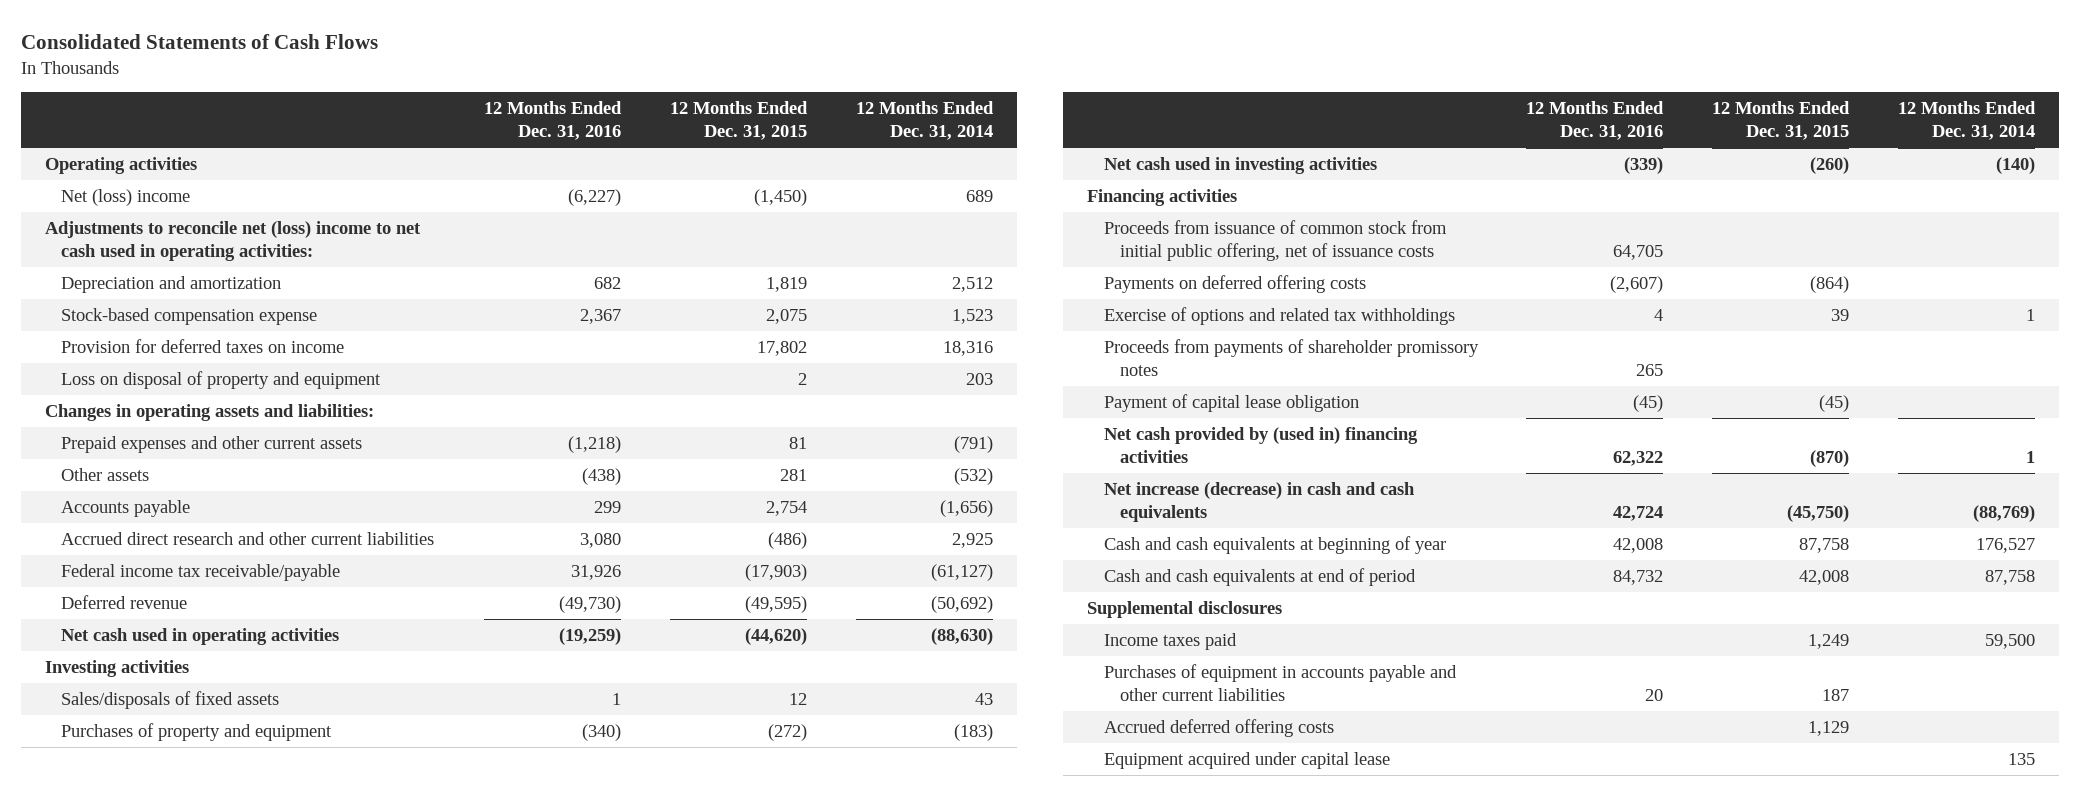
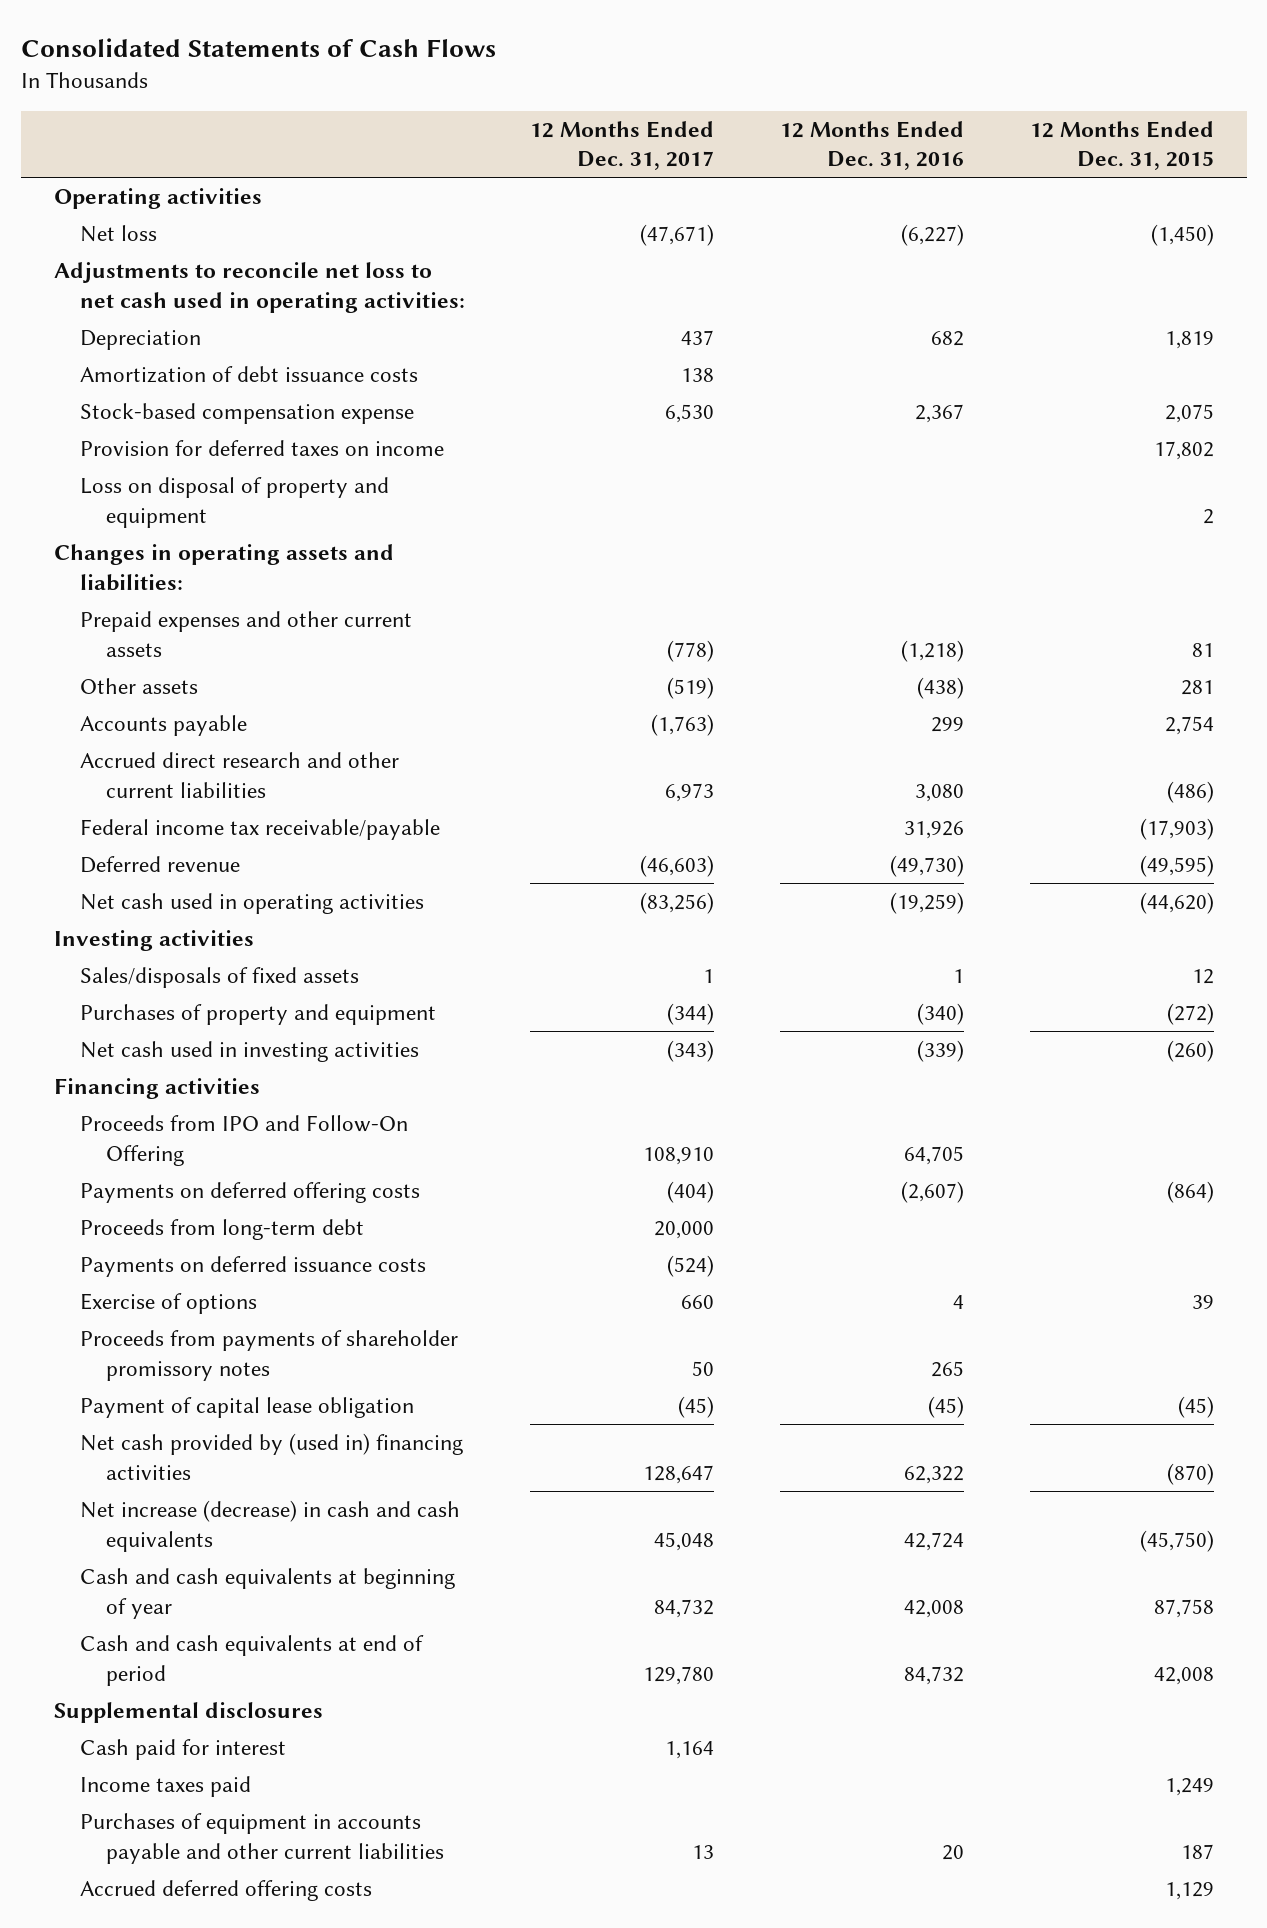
[855,101,994,141] 12 Months Ended Dec. 31, 2014 -> none
none -> [530,120,715,171] 12 Months Ended Dec. 31, 2017
[61,188,191,206] Net (loss) income -> [79,225,157,243] Net loss
[44,220,421,261] Adjustments to reconcile net (loss) income to net cash used in operating activities: -> [53,262,465,313] Adjustments to reconcile net loss to net cash used in operating activities:
[61,275,282,293] Depreciation and amortization -> [79,330,201,351] Depreciation
none -> [79,366,418,384] Amortization of debt issuance costs
[1103,219,1447,261] Proceeds from issuance of common stock from initial public offering, net of issuance costs -> [79,1115,408,1166] Proceeds from IPO and Follow-On Offering
none -> [79,1219,364,1241] Proceeds from long-term debt
none -> [79,1256,426,1278] Payments on deferred issuance costs
[1103,306,1455,325] Exercise of options and related tax withholdings -> [79,1293,257,1315] Exercise of options
none -> [79,1739,286,1761] Cash paid for interest
[1103,751,1390,769] Equipment acquired under capital lease -> none

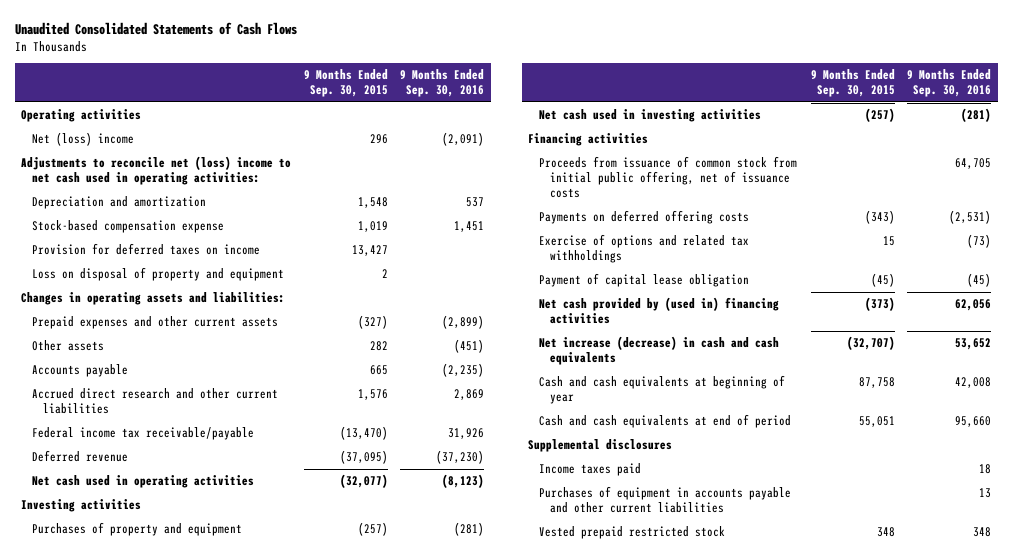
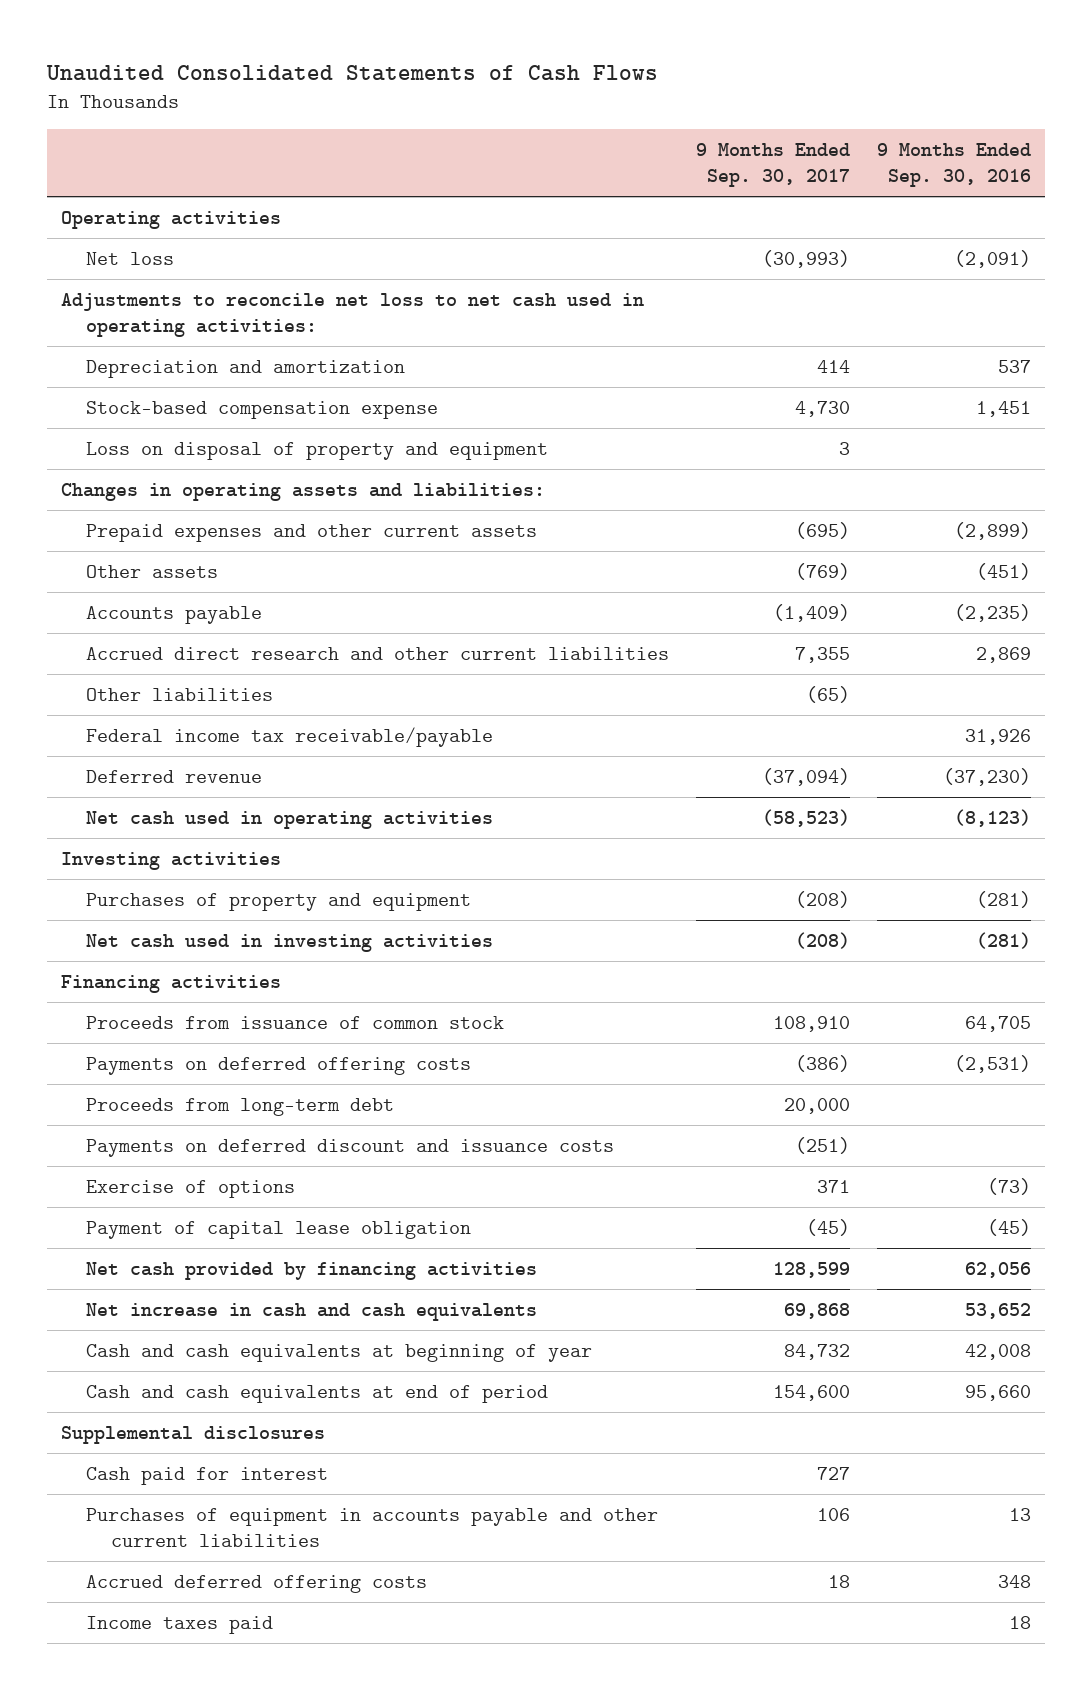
[303,69,388,98] 9 Months Ended Sep. 30, 2015 -> none
none -> [695,143,850,188] 9 Months Ended Sep. 30, 2017
[32,132,135,147] Net (loss) income -> [85,251,174,265] Net loss
[21,156,292,186] Adjustments to reconcile net (loss) income to net cash used in operating activities: -> [60,292,644,338] Adjustments to reconcile net loss to net cash used in operating activities:
[32,243,261,256] Provision for deferred taxes on income -> none
none -> [85,687,273,701] Other liabilities
[539,156,798,199] Proceeds from issuance of common stock from initial public offering, net of issuance costs -> [85,1015,504,1029] Proceeds from issuance of common stock
none -> [85,1097,394,1116] Proceeds from long-term debt
none -> [85,1138,614,1157] Payments on deferred discount and issuance costs
[539,234,750,264] Exercise of options and related tax withholdings -> [85,1179,295,1198] Exercise of options
[539,297,780,325] Net cash provided by (used in) financing activities -> [85,1261,537,1280] Net cash provided by financing activities
[539,336,780,366] Net increase (decrease) in cash and cash equivalents -> [85,1302,537,1321] Net increase in cash and cash equivalents
none -> [85,1466,328,1485] Cash paid for interest
[539,526,726,540] Vested prepaid restricted stock -> [85,1574,427,1593] Accrued deferred offering costs
[539,463,642,477] Income taxes paid -> [85,1615,273,1634] Income taxes paid

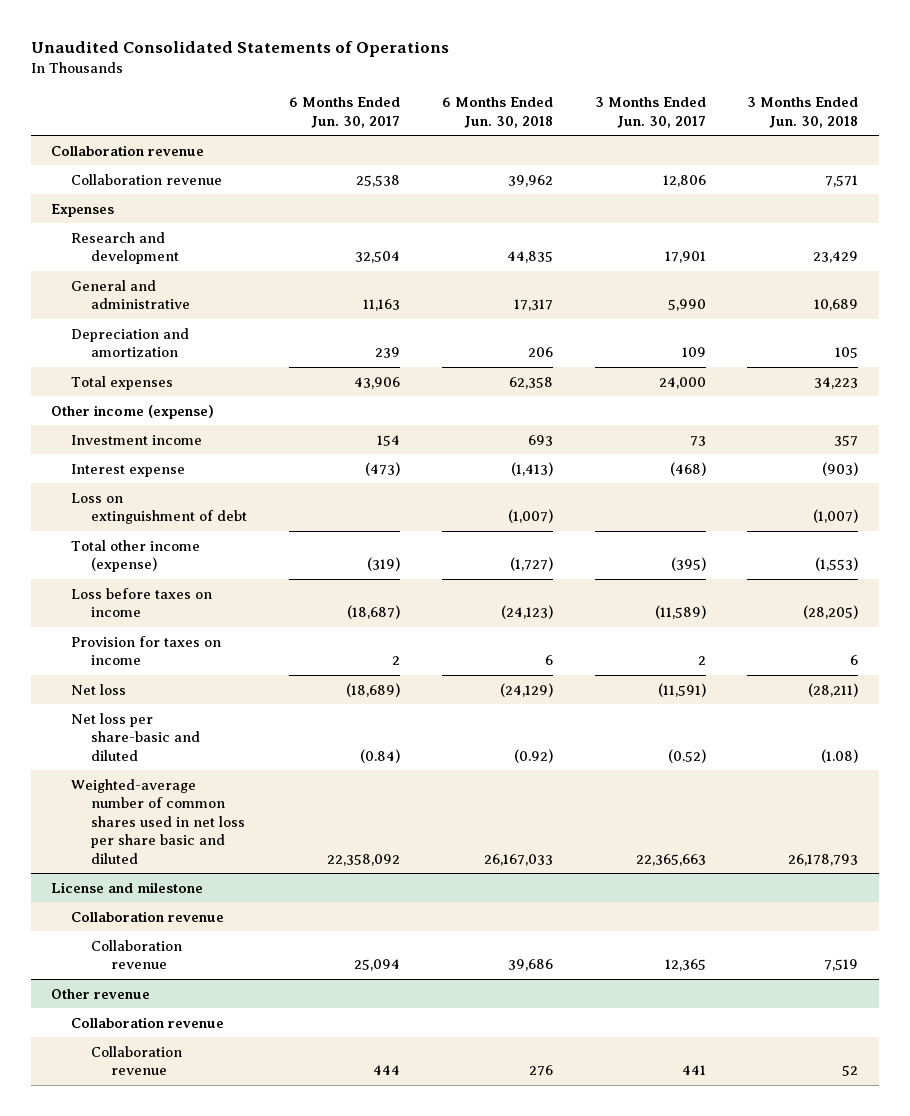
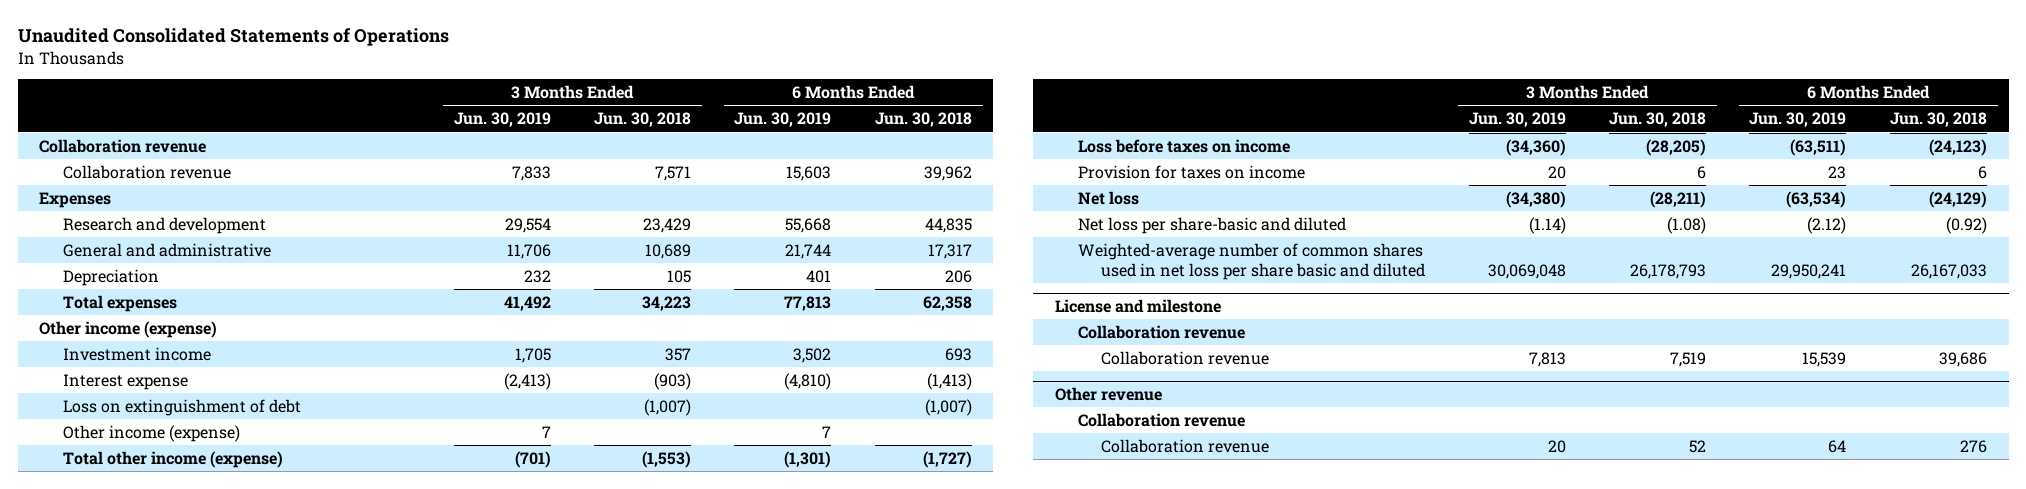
[289,97,401,128] 6 Months Ended Jun. 30, 2017 -> none
[594,97,706,128] 3 Months Ended Jun. 30, 2017 -> none
none -> [453,112,551,128] Jun. 30, 2019
none -> [734,112,832,128] Jun. 30, 2019
[71,327,190,358] Depreciation and amortization -> [62,268,159,286] Depreciation
none -> [62,424,240,442] Other income (expense)

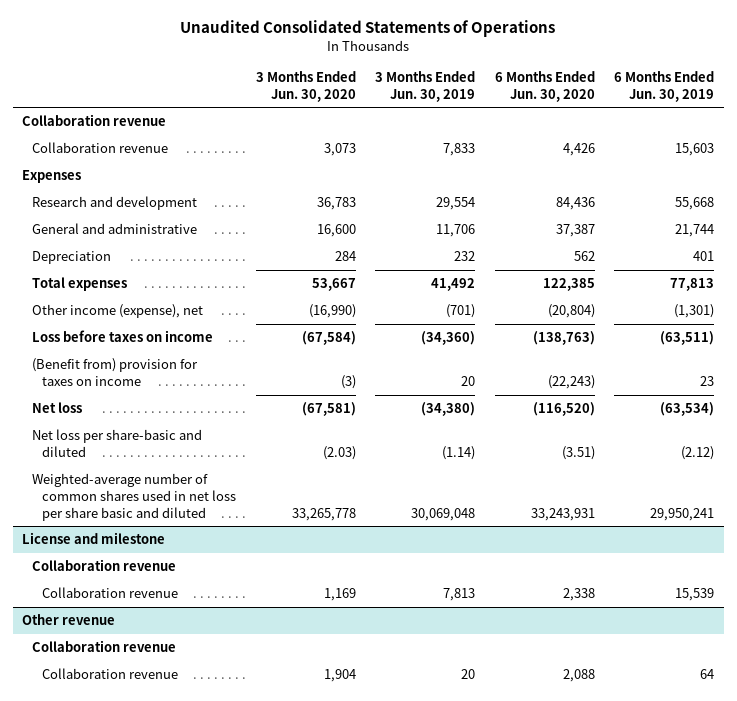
[594,112,692,128] Jun. 30, 2018 -> none
[874,112,972,128] Jun. 30, 2018 -> none
none -> [255,71,356,102] 3 Months Ended Jun. 30, 2020
none -> [494,71,595,102] 6 Months Ended Jun. 30, 2020
[39,320,218,338] Other income (expense) -> none
[62,346,211,361] Investment income -> none
[62,373,188,390] Interest expense -> none
[62,398,301,416] Loss on extinguishment of debt -> none
[62,424,240,442] Other income (expense) -> none
[62,450,283,468] Total other income (expense) -> [32,304,204,319] Other income (expense), net
[1077,164,1305,179] Provision for taxes on income -> [32,358,199,387] (Benefit from) provision for taxes on income

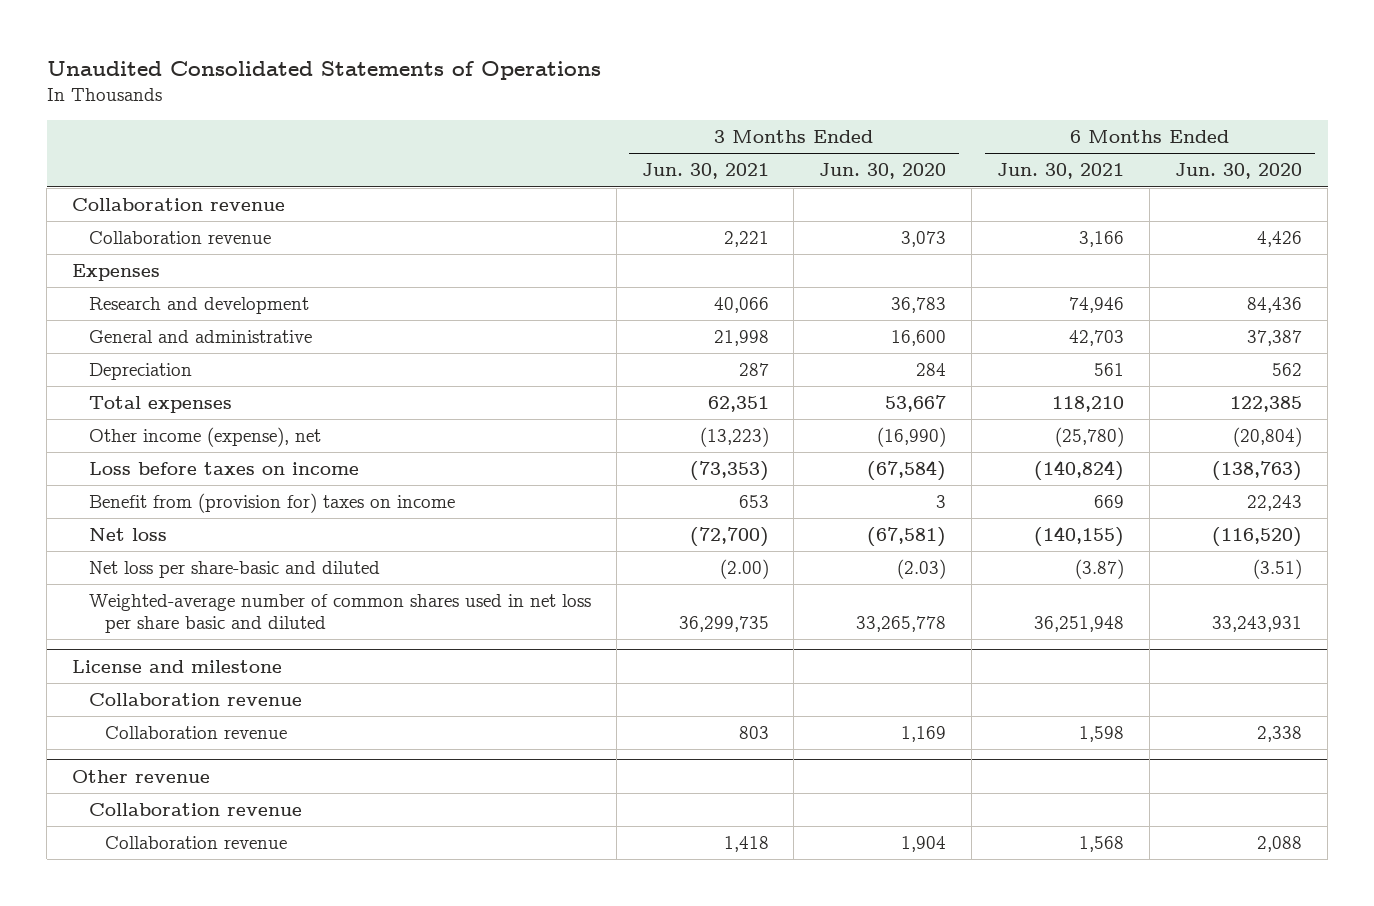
[375,71,476,102] 3 Months Ended Jun. 30, 2019 -> none
[614,71,715,102] 6 Months Ended Jun. 30, 2019 -> none
none -> [641,163,769,180] Jun. 30, 2021
none -> [997,163,1125,180] Jun. 30, 2021
[32,358,199,387] (Benefit from) provision for taxes on income -> [88,493,455,514] Benefit from (provision for) taxes on income
[340,375,356,390] (3) -> [936,495,947,509] 3
[547,375,595,390] (22,243) -> [1247,495,1303,512] 22,243

